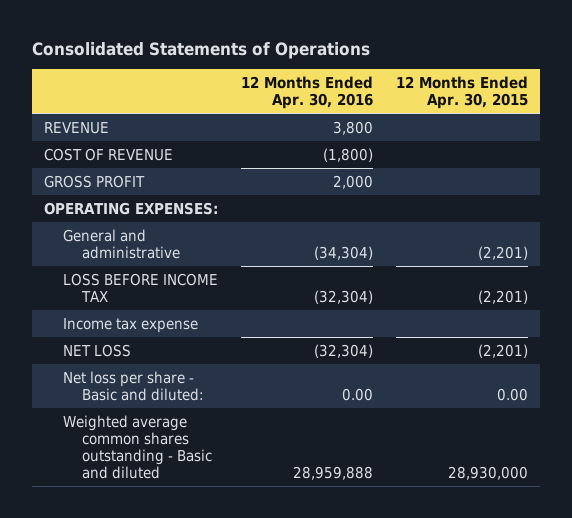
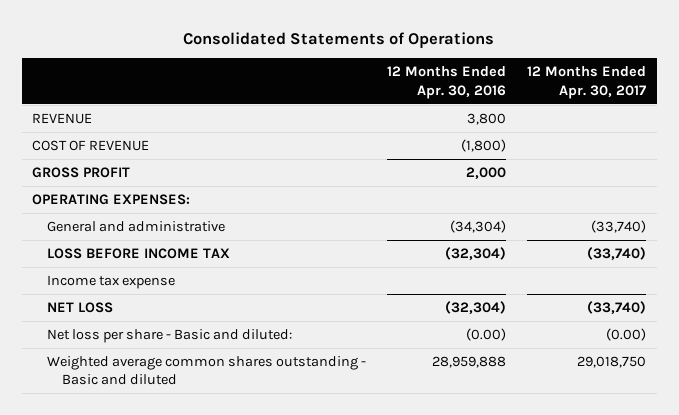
[396,75,529,109] 12 Months Ended Apr. 30, 2015 -> none
none -> [527,66,647,99] 12 Months Ended Apr. 30, 2017
[342,387,374,401] 0.00 -> [466,327,507,341] (0.00)

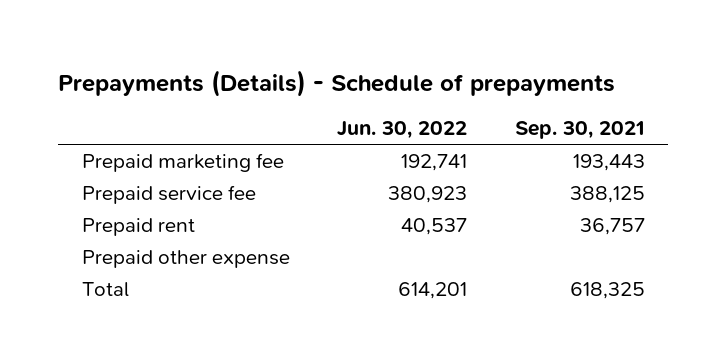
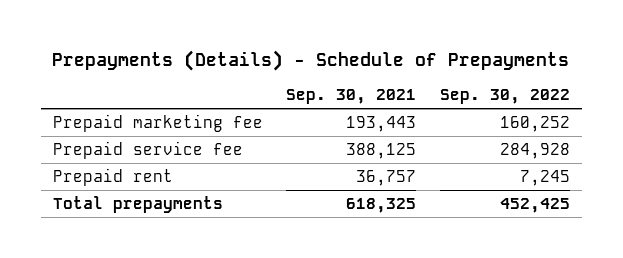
[58,69,616,97] Prepayments (Details) - Schedule of prepayments -> [52,49,570,71] Prepayments (Details) - Schedule of Prepayments
[337,121,468,140] Jun. 30, 2022 -> none
none -> [439,89,570,105] Sep. 30, 2022
[82,250,291,269] Prepaid other expense -> none
[82,282,130,298] Total -> [53,195,224,213] Total prepayments

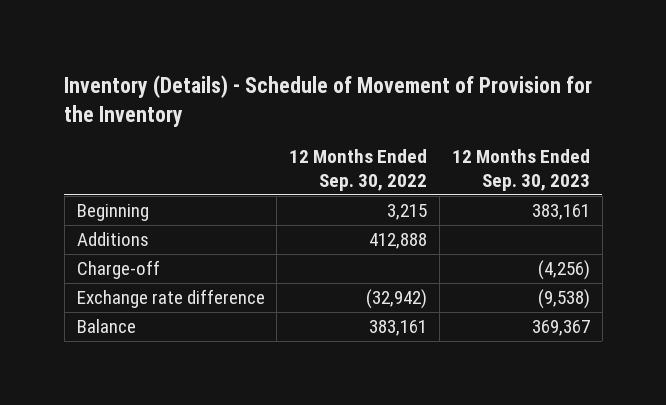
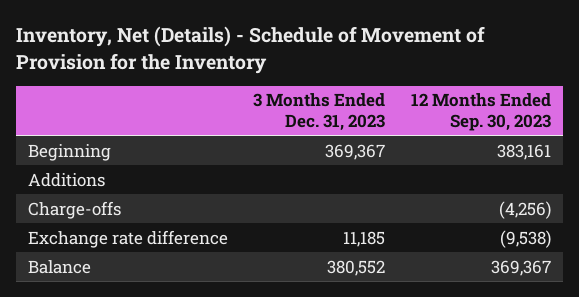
[64,75,593,128] Inventory (Details) - Schedule of Movement of Provision for the Inventory -> [15,26,485,74] Inventory, Net (Details) - Schedule of Movement of Provision for the Inventory
[289,148,428,191] 12 Months Ended Sep. 30, 2022 -> none
none -> [253,93,386,132] 3 Months Ended Dec. 31, 2023
[76,260,160,280] Charge-off -> [28,200,122,219] Charge-offs

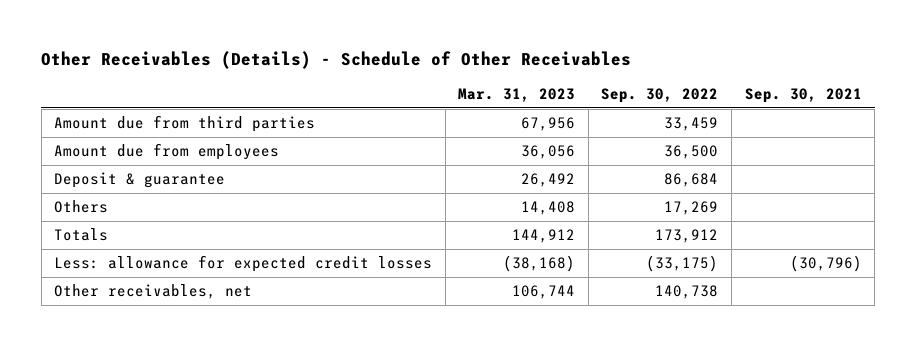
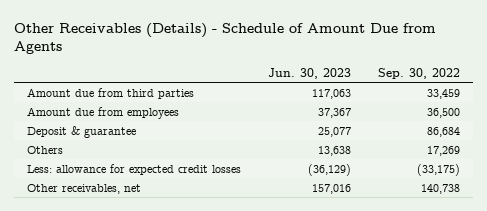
[41,50,632,69] Other Receivables (Details) - Schedule of Other Receivables -> [14,22,437,55] Other Receivables (Details) - Schedule of Amount Due from Agents
[458,88,576,103] Mar. 31, 2023 -> none
[744,88,862,104] Sep. 30, 2021 -> none
none -> [268,67,352,79] Jun. 30, 2023
[54,228,109,242] Totals -> none

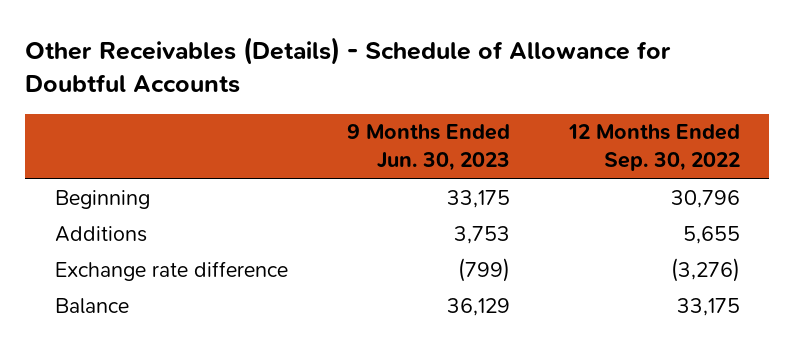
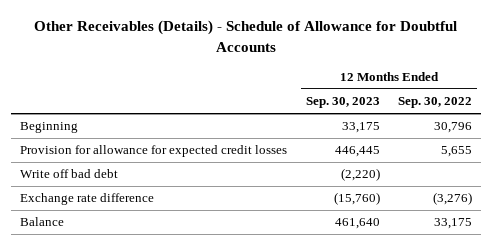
[346,124,510,172] 9 Months Ended Jun. 30, 2023 -> none
none -> [305,97,380,109] Sep. 30, 2023
[54,225,147,242] Additions -> [20,145,288,158] Provision for allowance for expected credit losses
none -> [20,169,119,179] Write off bad debt

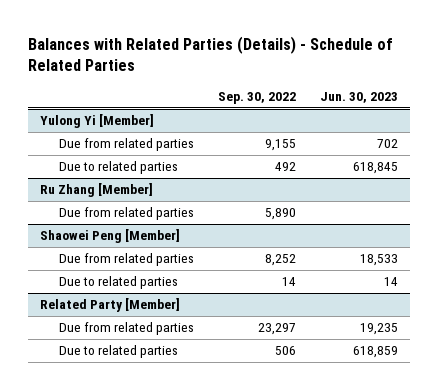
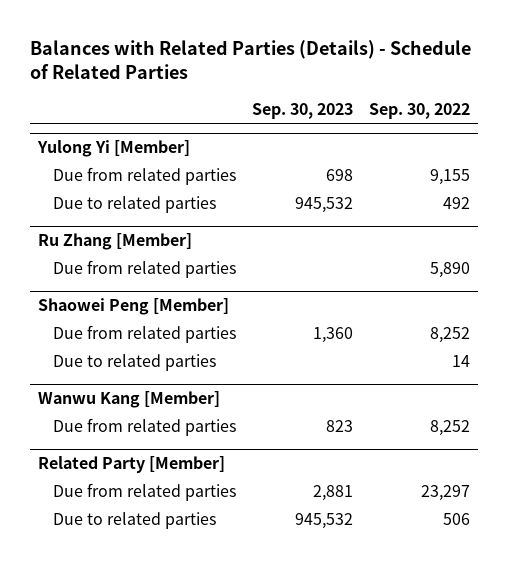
[319,91,398,103] Jun. 30, 2023 -> none
none -> [251,102,353,119] Sep. 30, 2023
none -> [38,390,221,408] Wanwu Kang [Member]
none -> [52,417,236,436] Due from related parties

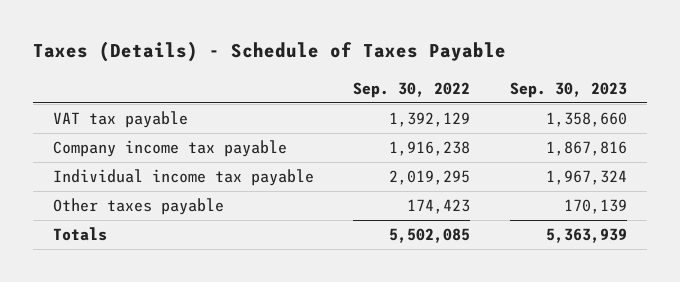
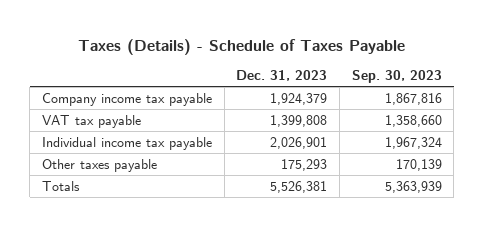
[353,81,471,98] Sep. 30, 2022 -> none
none -> [236,69,328,81] Dec. 31, 2023
[52,111,188,129] VAT tax payable -> [41,114,141,128] VAT tax payable

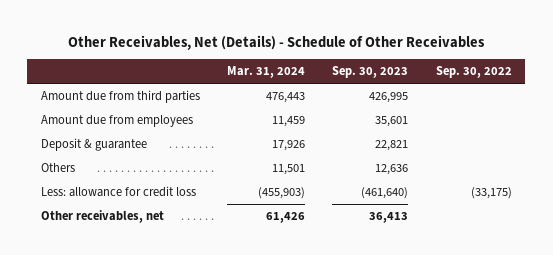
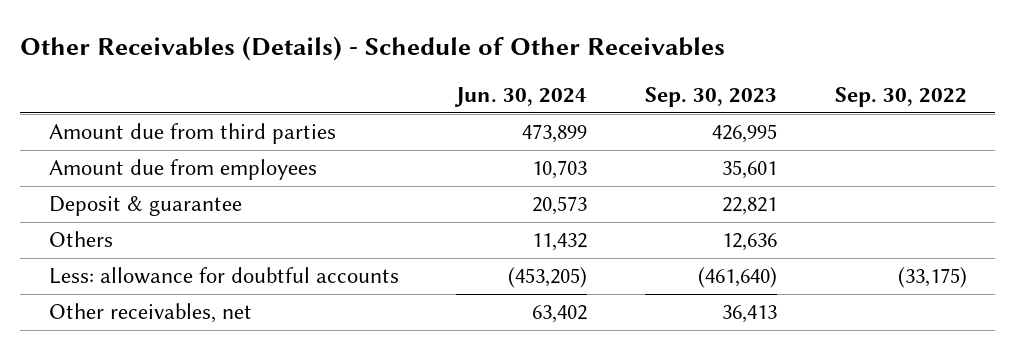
[68,34,486,50] Other Receivables, Net (Details) - Schedule of Other Receivables -> [19,35,725,61] Other Receivables (Details) - Schedule of Other Receivables
[227,66,306,79] Mar. 31, 2024 -> none
none -> [454,87,588,108] Jun. 30, 2024
[41,186,197,198] Less: allowance for credit loss -> [48,267,399,285] Less: allowance for doubtful accounts

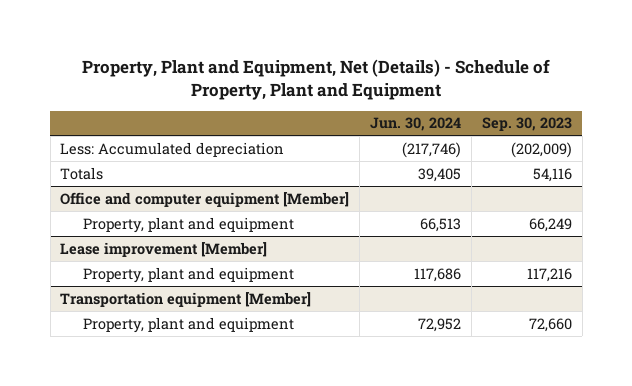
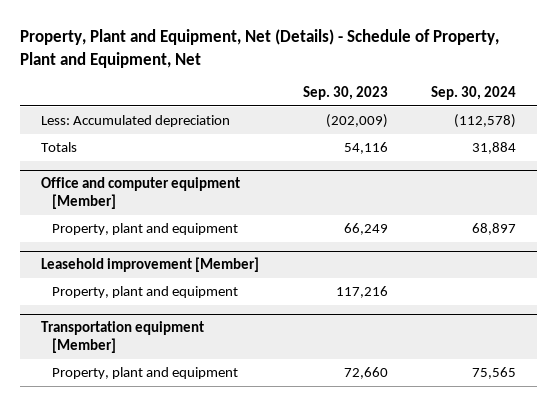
[82,58,551,100] Property, Plant and Equipment, Net (Details) - Schedule of Property, Plant and Equipment -> [19,29,499,68] Property, Plant and Equipment, Net (Details) - Schedule of Property, Plant and Equipment, Net
[370,117,462,132] Jun. 30, 2024 -> none
none -> [430,86,516,101] Sep. 30, 2024
[60,241,268,257] Lease improvement [Member] -> [41,257,260,273] Leasehold improvement [Member]

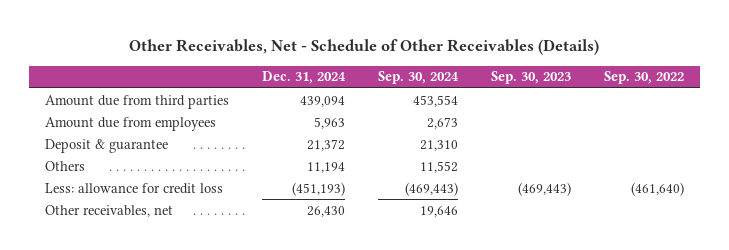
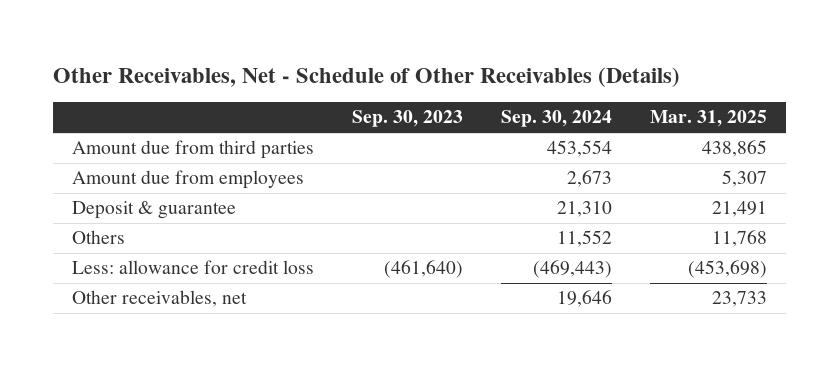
[261,71,346,85] Dec. 31, 2024 -> none
[603,71,684,85] Sep. 30, 2022 -> none
none -> [649,110,767,128] Mar. 31, 2025
[517,181,571,196] (469,443) -> [383,260,463,279] (461,640)

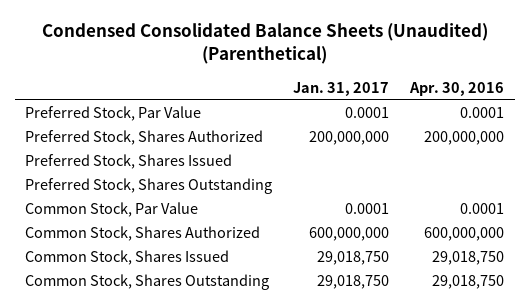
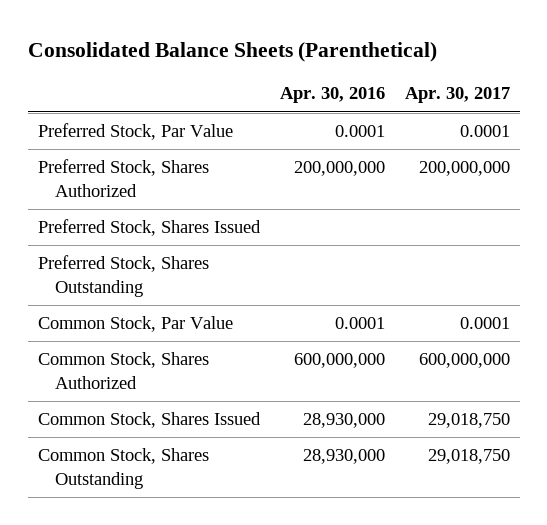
[41,23,488,65] Condensed Consolidated Balance Sheets (Unaudited) (Parenthetical) -> [27,41,437,62] Consolidated Balance Sheets (Parenthetical)
[293,81,390,96] Jan. 31, 2017 -> none
none -> [404,87,510,104] Apr. 30, 2017
[432,250,505,265] 29,018,750 -> [302,413,385,429] 28,930,000
[432,274,505,289] 29,018,750 -> [302,449,385,465] 28,930,000

